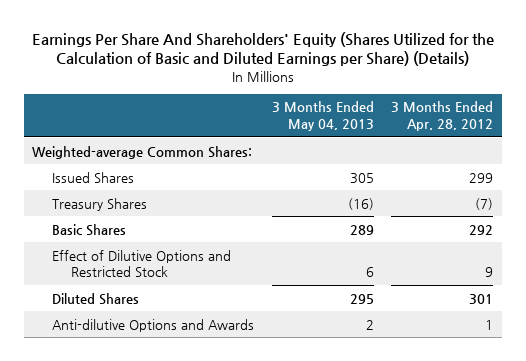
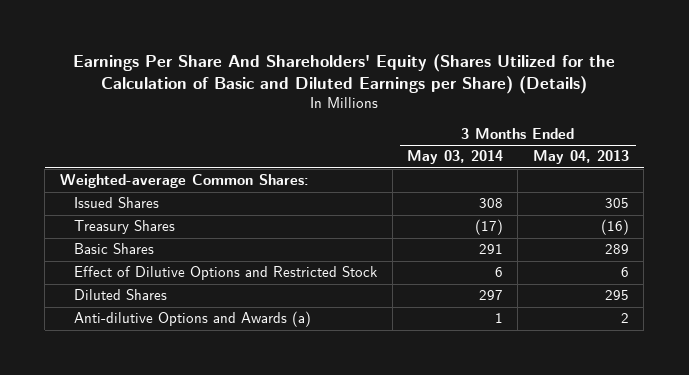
[391,101,494,132] 3 Months Ended Apr. 28, 2012 -> none
none -> [407,150,504,165] May 03, 2014
[51,318,254,332] Anti-dilutive Options and Awards -> [74,311,312,328] Anti-dilutive Options and Awards (a)

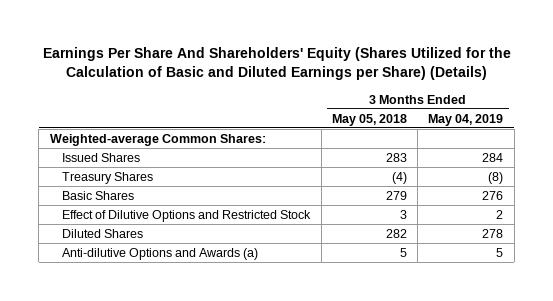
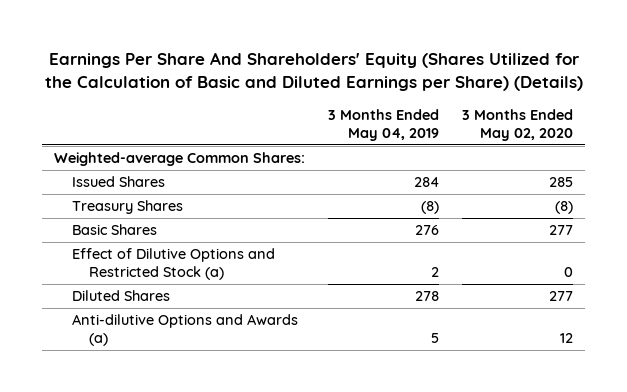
[331,113,407,126] May 05, 2018 -> none
none -> [462,108,574,141] 3 Months Ended May 02, 2020
[62,209,312,222] Effect of Dilutive Options and Restricted Stock -> [71,248,275,281] Effect of Dilutive Options and Restricted Stock (a)

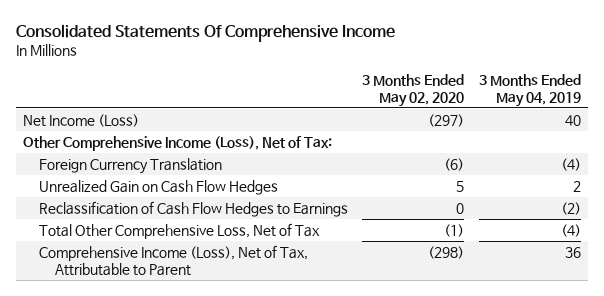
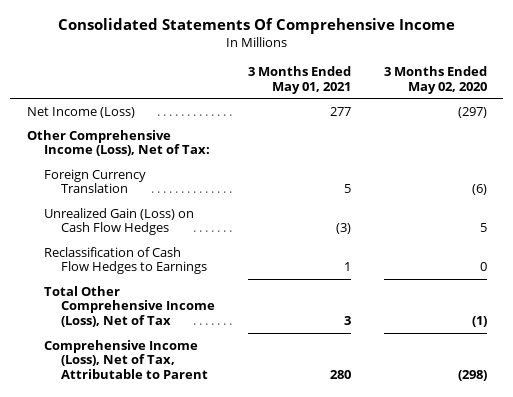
[478,73,581,107] 3 Months Ended May 04, 2019 -> none
none -> [248,66,352,94] 3 Months Ended May 01, 2021
[38,179,278,195] Unrealized Gain on Cash Flow Hedges -> [43,207,194,236] Unrealized Gain (Loss) on Cash Flow Hedges
[38,222,320,239] Total Other Comprehensive Loss, Net of Tax -> [43,285,216,328] Total Other Comprehensive Income (Loss), Net of Tax

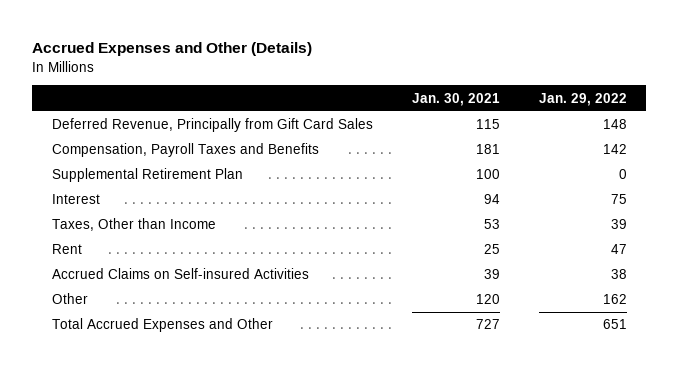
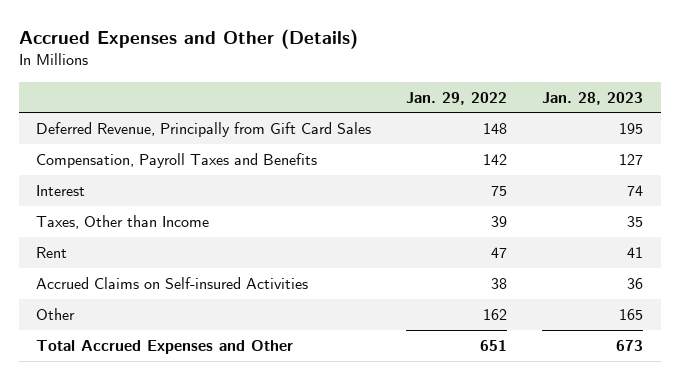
[411,92,500,106] Jan. 30, 2021 -> none
none -> [542,91,644,105] Jan. 28, 2023
[51,168,243,183] Supplemental Retirement Plan -> none

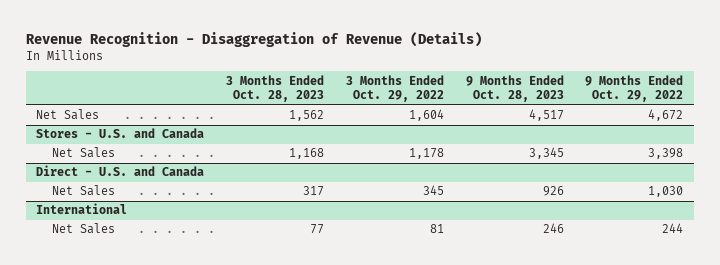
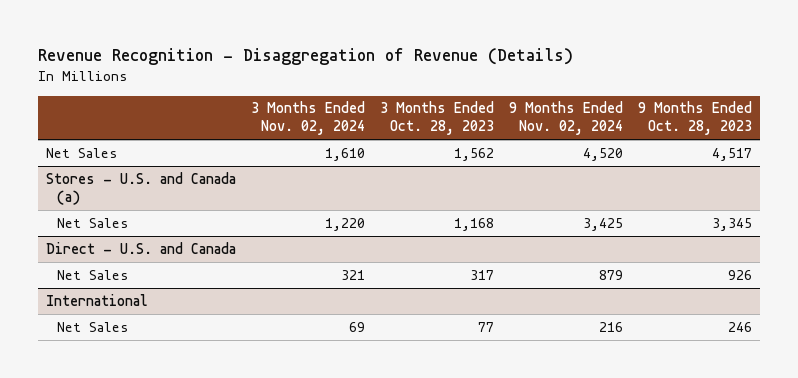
[345,74,444,103] 3 Months Ended Oct. 29, 2022 -> none
[585,74,684,103] 9 Months Ended Oct. 29, 2022 -> none
none -> [251,101,366,136] 3 Months Ended Nov. 02, 2024
none -> [509,101,624,136] 9 Months Ended Nov. 02, 2024
[36,128,205,139] Stores - U.S. and Canada -> [45,171,236,205] Stores - U.S. and Canada (a)

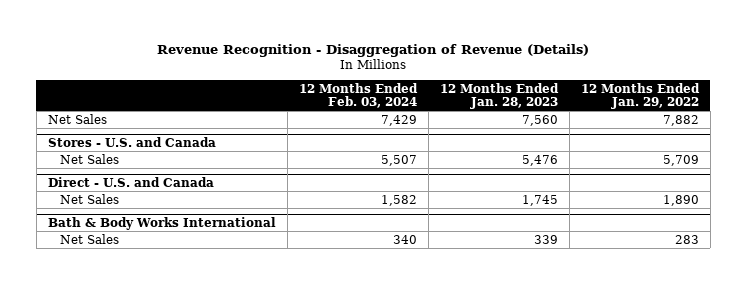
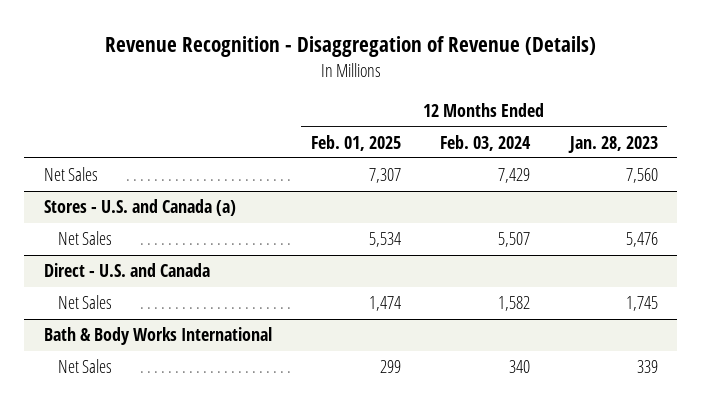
[580,82,700,109] 12 Months Ended Jan. 29, 2022 -> none
none -> [310,134,401,151] Feb. 01, 2025
[47,137,216,148] Stores - U.S. and Canada -> [43,199,236,217] Stores - U.S. and Canada (a)

